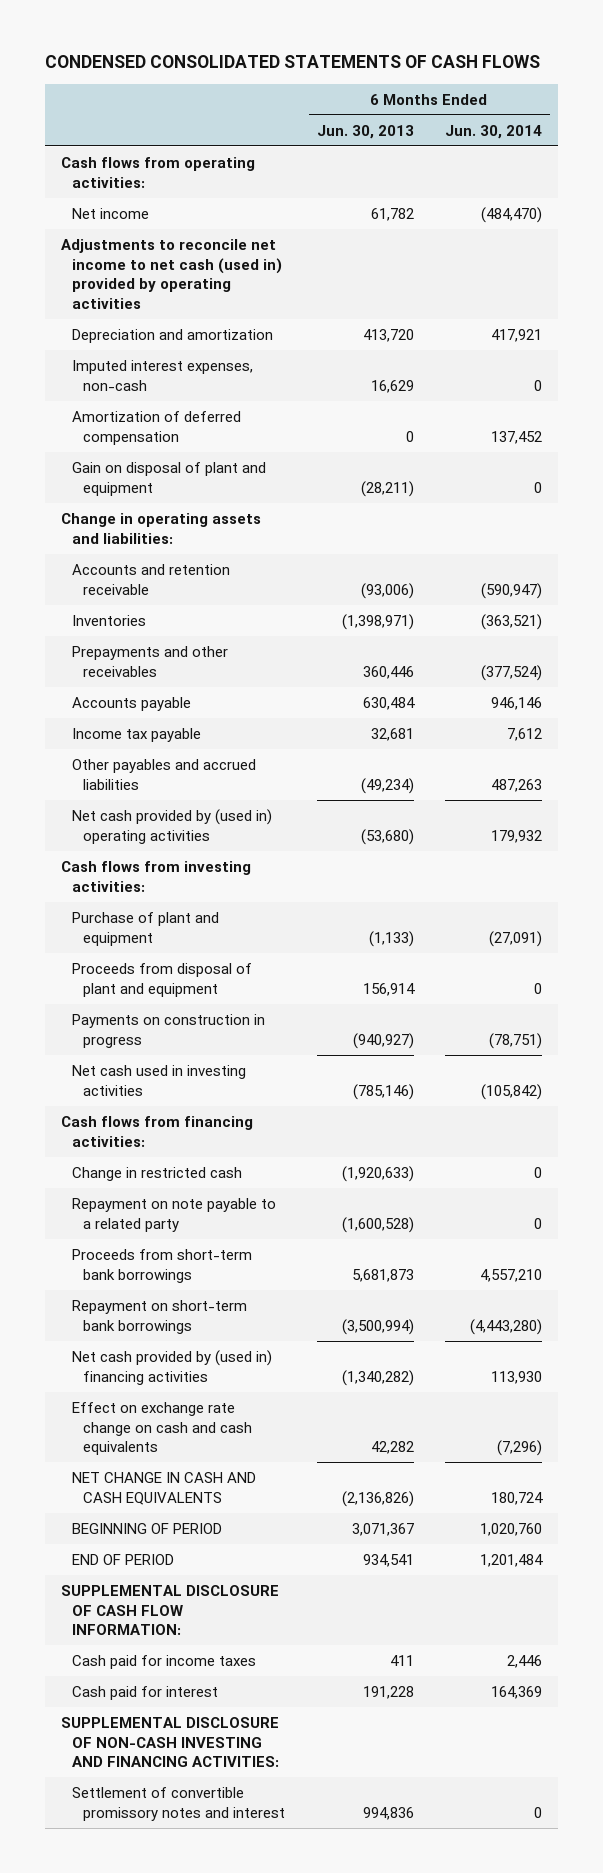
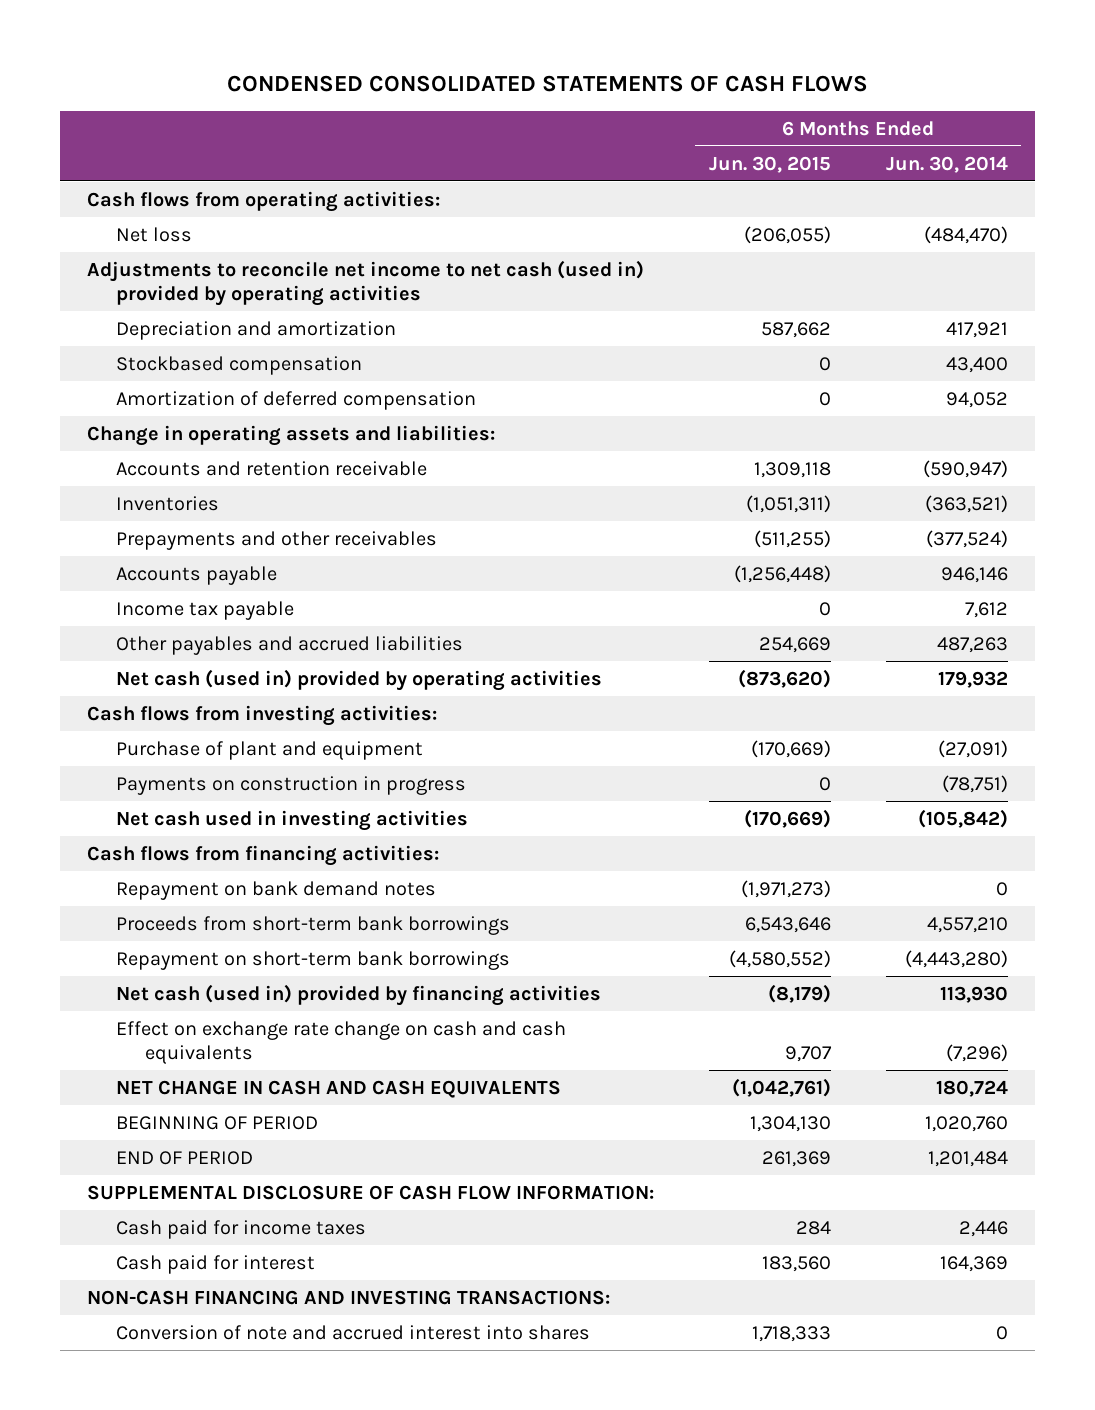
[316,124,414,139] Jun. 30, 2013 -> none
none -> [709,155,832,173] Jun. 30, 2015
[71,207,149,219] Net income -> [116,226,193,242] Net loss
[71,359,253,391] Imputed interest expenses, non-cash -> none
[71,461,266,496] Gain on disposal of plant and equipment -> none
none -> [116,355,363,375] Stockbased compensation
[491,430,543,444] 137,452 -> [945,391,1008,408] 94,052
[71,808,272,844] Net cash provided by (used in) operating activities -> [116,668,603,691] Net cash (used in) provided by operating activities
[71,962,252,997] Proceeds from disposal of plant and equipment -> none
[71,1166,242,1181] Change in restricted cash -> none
[71,1197,276,1232] Repayment on note payable to a related party -> [116,880,437,900] Repayment on bank demand notes
[71,1349,272,1385] Net cash provided by (used in) financing activities -> [116,983,602,1006] Net cash (used in) provided by financing activities
[60,1716,279,1768] SUPPLEMENTAL DISCLOSURE OF NON-CASH INVESTING AND FINANCING ACTIVITIES: -> [87,1289,611,1305] NON-CASH FINANCING AND INVESTING TRANSACTIONS:
[71,1786,286,1821] Settlement of convertible promissory notes and interest -> [116,1324,591,1340] Conversion of note and accrued interest into shares

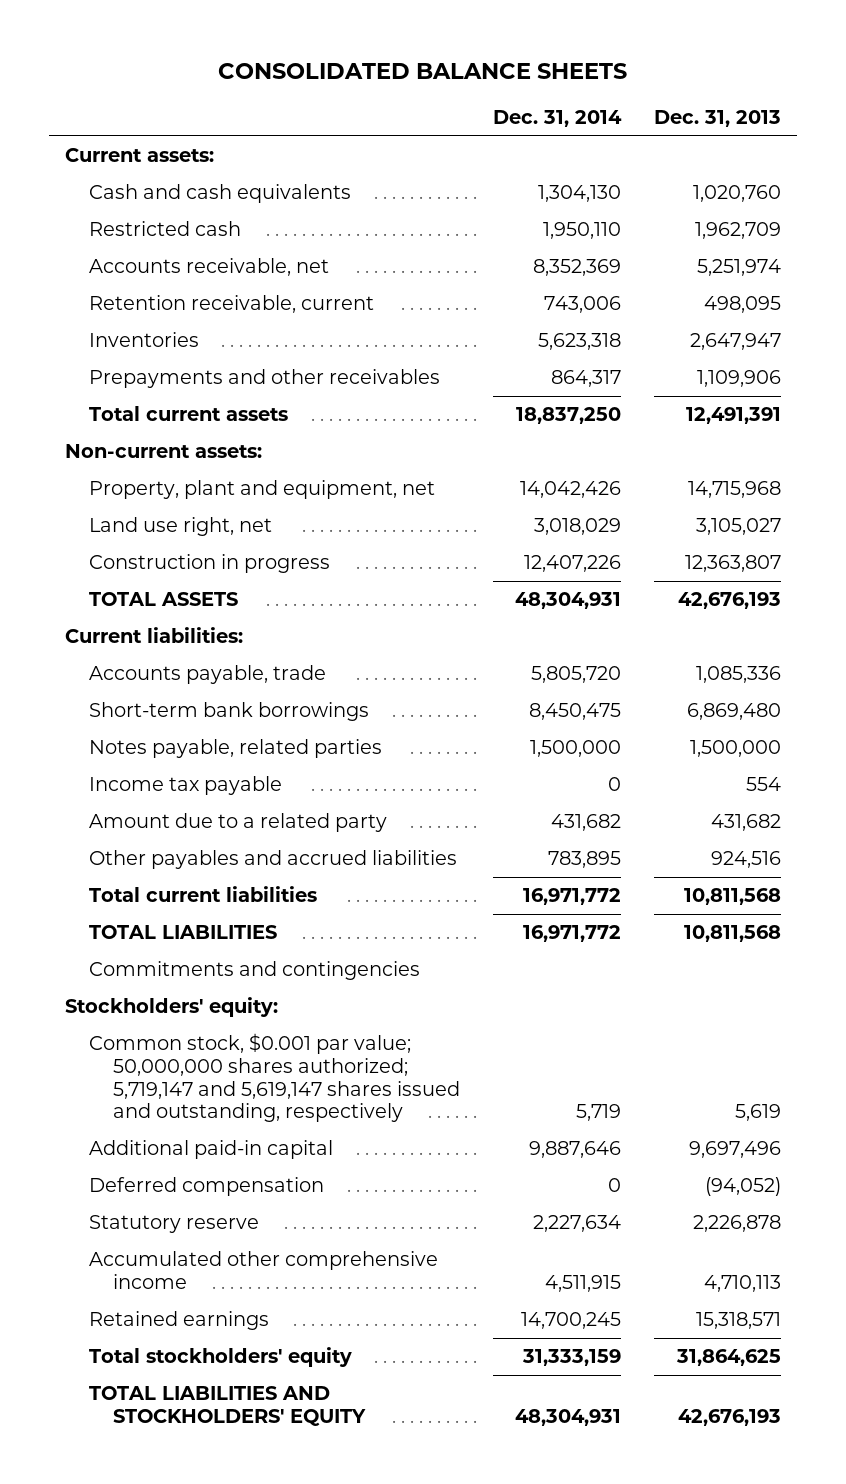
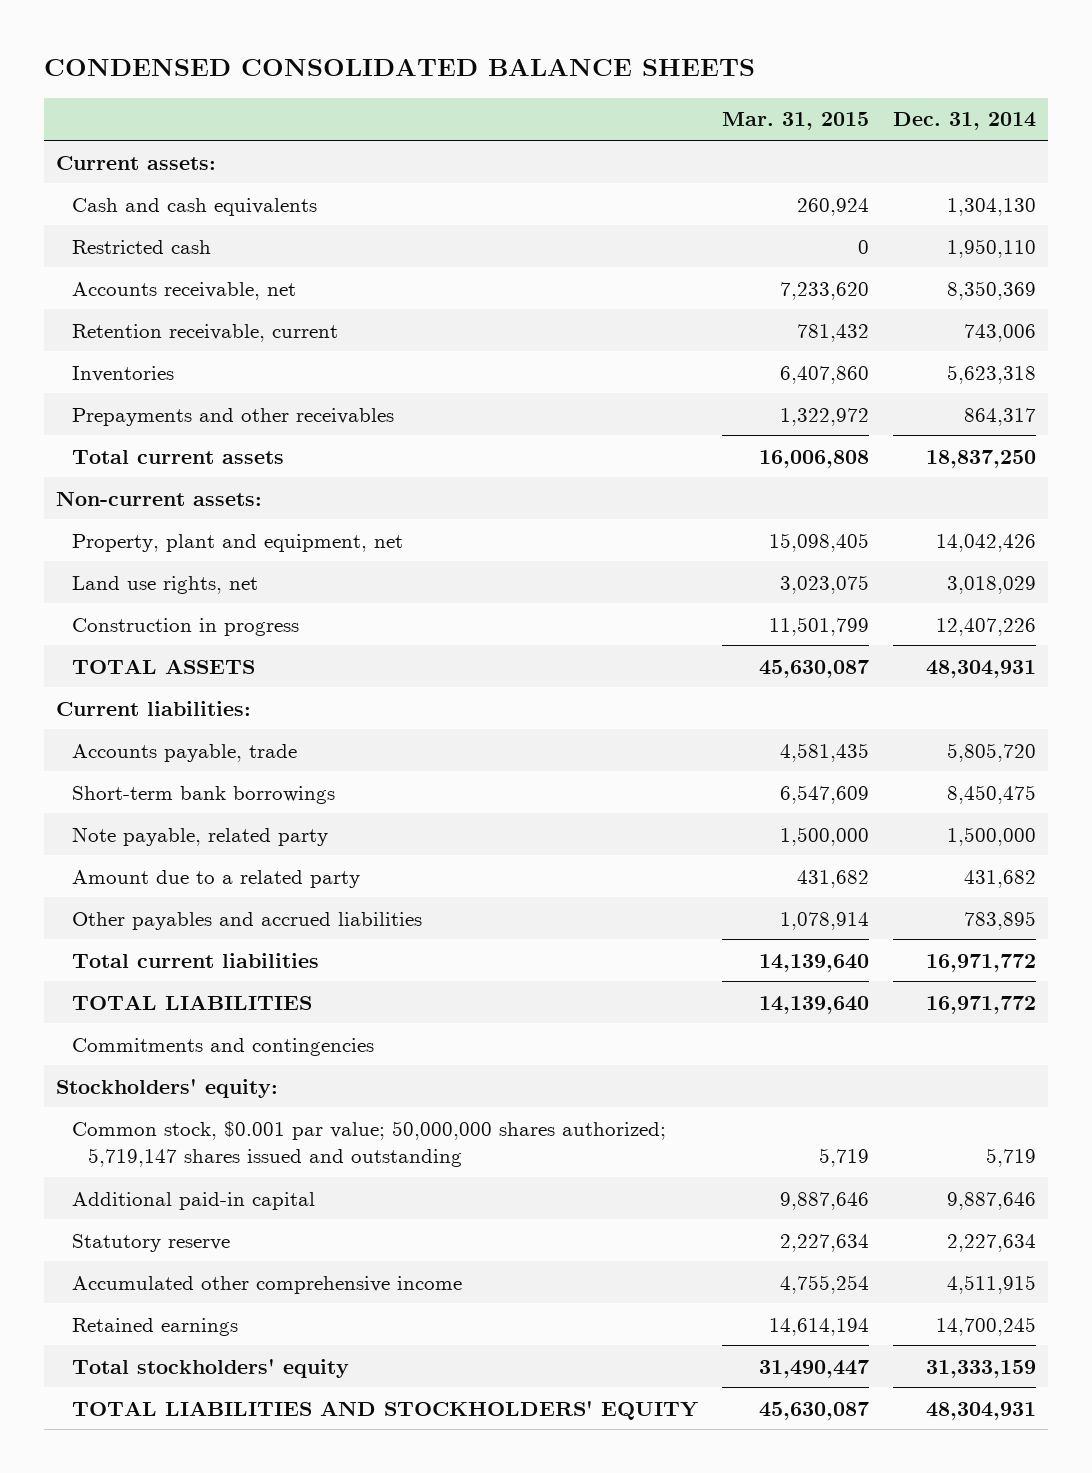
[218,63,628,80] CONSOLIDATED BALANCE SHEETS -> [43,59,755,77] CONDENSED CONSOLIDATED BALANCE SHEETS
[653,110,781,128] Dec. 31, 2013 -> none
none -> [722,112,870,131] Mar. 31, 2015
[533,259,622,277] 8,352,369 -> [947,280,1037,300] 8,350,369
[89,517,273,537] Land use right, net -> [72,575,259,594] Land use rights, net
[89,776,283,796] Income tax payable -> none
[89,739,383,759] Notes payable, related parties -> [72,826,329,846] Note payable, related party
[89,1033,461,1123] Common stock, $0.001 par value; 50,000,000 shares authorized; 5,719,147 and 5,619,147 shares issued and outstanding, respectively -> [72,1120,667,1167] Common stock, $0.001 par value; 50,000,000 shares authorized; 5,719,147 shares issued and outstanding
[89,1177,325,1197] Deferred compensation -> none

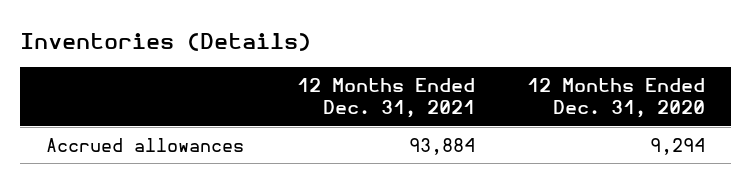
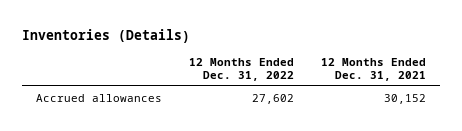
[526,77,705,119] 12 Months Ended Dec. 31, 2020 -> none
none -> [188,57,294,81] 12 Months Ended Dec. 31, 2022
[408,138,475,156] 93,884 -> [384,93,427,104] 30,152

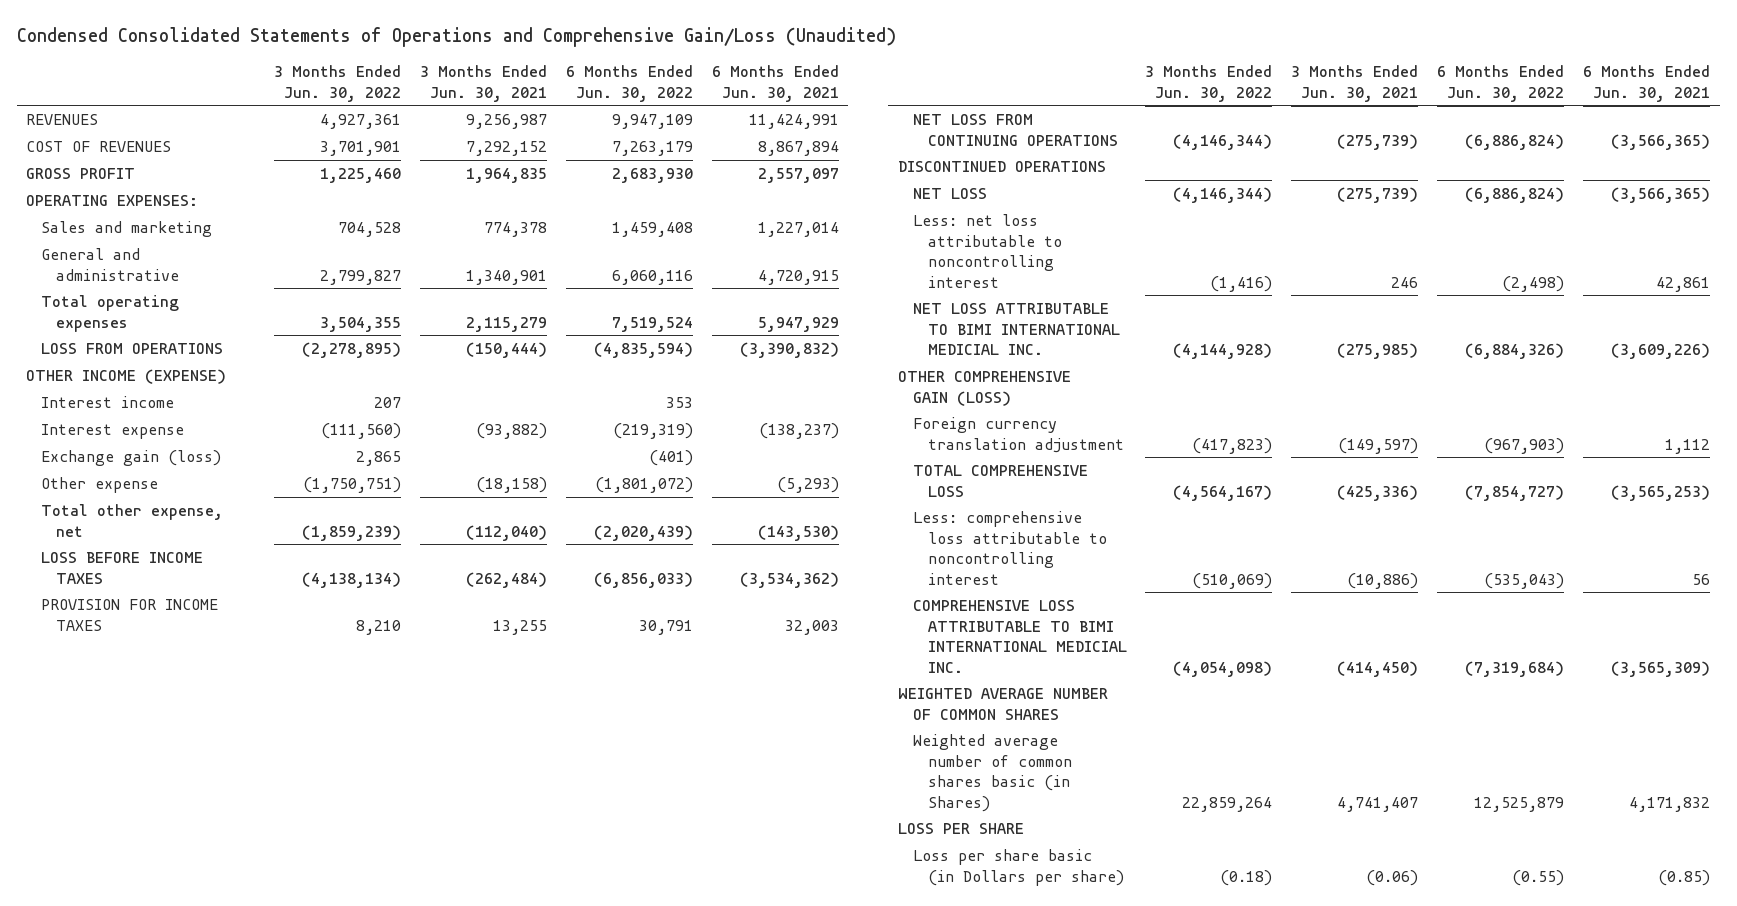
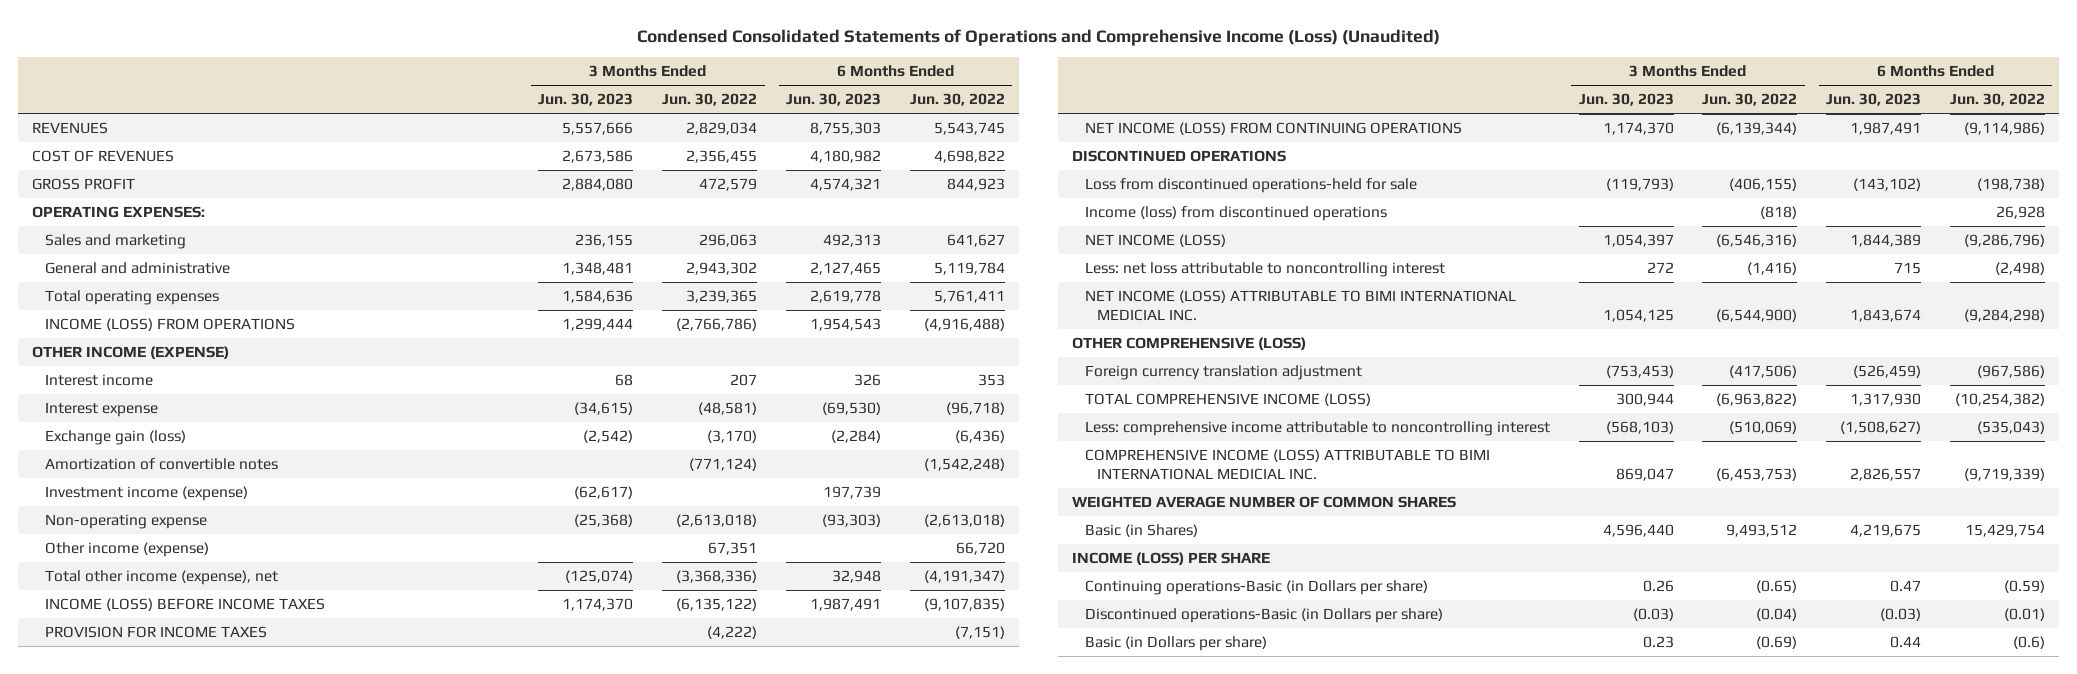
[16,26,896,47] Condensed Consolidated Statements of Operations and Comprehensive Gain/Loss (Unaudited) -> [636,28,1440,46] Condensed Consolidated Statements of Operations and Comprehensive Income (Loss) (Unaudited)
[419,65,547,102] 3 Months Ended Jun. 30, 2021 -> none
[711,65,839,102] 6 Months Ended Jun. 30, 2021 -> none
none -> [538,93,634,107] Jun. 30, 2023
none -> [786,93,882,107] Jun. 30, 2023
[319,114,401,130] 4,927,361 -> [686,122,758,136] 2,829,034
[611,114,693,130] 9,947,109 -> [933,122,1005,136] 5,543,745
[319,141,401,157] 3,701,901 -> [686,150,758,164] 2,356,455
[611,141,693,157] 7,263,179 -> [933,150,1005,164] 4,698,822
[319,168,401,184] 1,225,460 -> [699,178,758,192] 472,579
[611,168,693,184] 2,683,930 -> [946,178,1005,192] 844,923
[337,222,401,238] 704,528 -> [699,234,758,248] 296,063
[611,222,693,238] 1,459,408 -> [946,234,1005,248] 641,627
[319,269,401,285] 2,799,827 -> [686,262,758,276] 2,943,302
[611,269,693,285] 6,060,116 -> [933,262,1005,276] 5,119,784
[319,316,401,332] 3,504,355 -> [686,290,758,304] 3,239,365
[611,316,693,332] 7,519,524 -> [933,290,1005,304] 5,761,411
[41,343,224,355] LOSS FROM OPERATIONS -> [44,318,295,332] INCOME (LOSS) FROM OPERATIONS
[301,342,401,359] (2,278,895) -> [676,318,758,332] (2,766,786)
[593,342,693,359] (4,835,594) -> [923,318,1005,332] (4,916,488)
[320,423,401,440] (111,560) -> [698,402,758,416] (48,581)
[612,423,693,440] (219,319) -> [945,402,1005,416] (96,718)
[355,451,401,467] 2,865 -> [707,430,758,444] (3,170)
[648,450,693,467] (401) -> [954,430,1005,444] (6,436)
none -> [44,458,278,471] Amortization of convertible notes
none -> [44,486,248,502] Investment income (expense)
none -> [44,514,207,530] Non-operating expense
[41,477,159,494] Other expense -> [44,542,209,558] Other income (expense)
[302,477,401,494] (1,750,751) -> [708,542,758,556] 67,351
[594,477,693,494] (1,801,072) -> [955,542,1005,556] 66,720
[41,504,224,537] Total other expense, net -> [44,570,278,586] Total other income (expense), net
[301,524,401,541] (1,859,239) -> [676,570,758,584] (3,368,336)
[593,524,693,541] (2,020,439) -> [923,570,1005,584] (4,191,347)
[41,552,204,584] LOSS BEFORE INCOME TAXES -> [44,598,325,612] INCOME (LOSS) BEFORE INCOME TAXES
[301,571,401,588] (4,138,134) -> [676,598,758,612] (6,135,122)
[593,571,693,588] (6,856,033) -> [923,598,1005,612] (9,107,835)
[355,619,401,635] 8,210 -> [707,626,758,640] (4,222)
[638,619,693,635] 30,791 -> [954,626,1005,640] (7,151)
[912,114,1118,146] NET LOSS FROM CONTINUING OPERATIONS -> [1084,122,1462,136] NET INCOME (LOSS) FROM CONTINUING OPERATIONS
[1173,133,1273,150] (4,146,344) -> [1716,122,1798,136] (6,139,344)
[1465,133,1565,150] (6,886,824) -> [1964,122,2046,136] (9,114,986)
none -> [1084,178,1417,194] Loss from discontinued operations-held for sale
none -> [1084,206,1387,222] Income (loss) from discontinued operations
[912,188,987,200] NET LOSS -> [1084,234,1226,248] NET INCOME (LOSS)
[1173,187,1273,204] (4,146,344) -> [1716,234,1798,248] (6,546,316)
[1465,187,1565,204] (6,886,824) -> [1964,234,2046,248] (9,286,796)
[912,303,1120,356] NET LOSS ATTRIBUTABLE TO BIMI INTERNATIONAL MEDICIAL INC. -> [1084,290,1516,322] NET INCOME (LOSS) ATTRIBUTABLE TO BIMI INTERNATIONAL MEDICIAL INC.
[1173,343,1273,360] (4,144,928) -> [1716,309,1798,323] (6,544,900)
[1465,343,1565,360] (6,884,326) -> [1964,309,2046,323] (9,284,298)
[897,371,1071,406] OTHER COMPREHENSIVE GAIN (LOSS) -> [1072,337,1307,351] OTHER COMPREHENSIVE (LOSS)
[1192,437,1273,454] (417,823) -> [1729,365,1798,379] (417,506)
[1484,437,1565,454] (967,903) -> [1977,365,2046,379] (967,586)
[912,465,1088,497] TOTAL COMPREHENSIVE LOSS -> [1084,393,1371,407] TOTAL COMPREHENSIVE INCOME (LOSS)
[1173,484,1273,501] (4,564,167) -> [1716,393,1798,407] (6,963,822)
[1465,484,1565,501] (7,854,727) -> [1955,393,2046,407] (10,254,382)
[912,511,1107,585] Less: comprehensive loss attributable to noncontrolling interest -> [1084,421,1550,437] Less: comprehensive income attributable to noncontrolling interest
[912,600,1127,673] COMPREHENSIVE LOSS ATTRIBUTABLE TO BIMI INTERNATIONAL MEDICIAL INC. -> [1084,449,1490,481] COMPREHENSIVE INCOME (LOSS) ATTRIBUTABLE TO BIMI INTERNATIONAL MEDICIAL INC.
[1173,660,1273,677] (4,054,098) -> [1716,468,1798,482] (6,453,753)
[1465,660,1565,677] (7,319,684) -> [1964,468,2046,482] (9,719,339)
[912,734,1072,812] Weighted average number of common shares basic (in Shares) -> [1084,524,1198,538] Basic (in Shares)
[1182,796,1273,812] 22,859,264 -> [1726,524,1798,538] 9,493,512
[1474,796,1565,812] 12,525,879 -> [1965,524,2046,538] 15,429,754
[897,823,1024,835] LOSS PER SHARE -> [1072,552,1271,566] INCOME (LOSS) PER SHARE
none -> [1084,580,1428,596] Continuing operations-Basic (in Dollars per share)
none -> [1084,608,1443,624] Discontinued operations-Basic (in Dollars per share)
[912,849,1124,886] Loss per share basic (in Dollars per share) -> [1084,636,1267,652] Basic (in Dollars per share)
[1220,869,1273,886] (0.18) -> [1756,636,1798,650] (0.69)
[1512,869,1565,886] (0.55) -> [2013,636,2046,650] (0.6)

